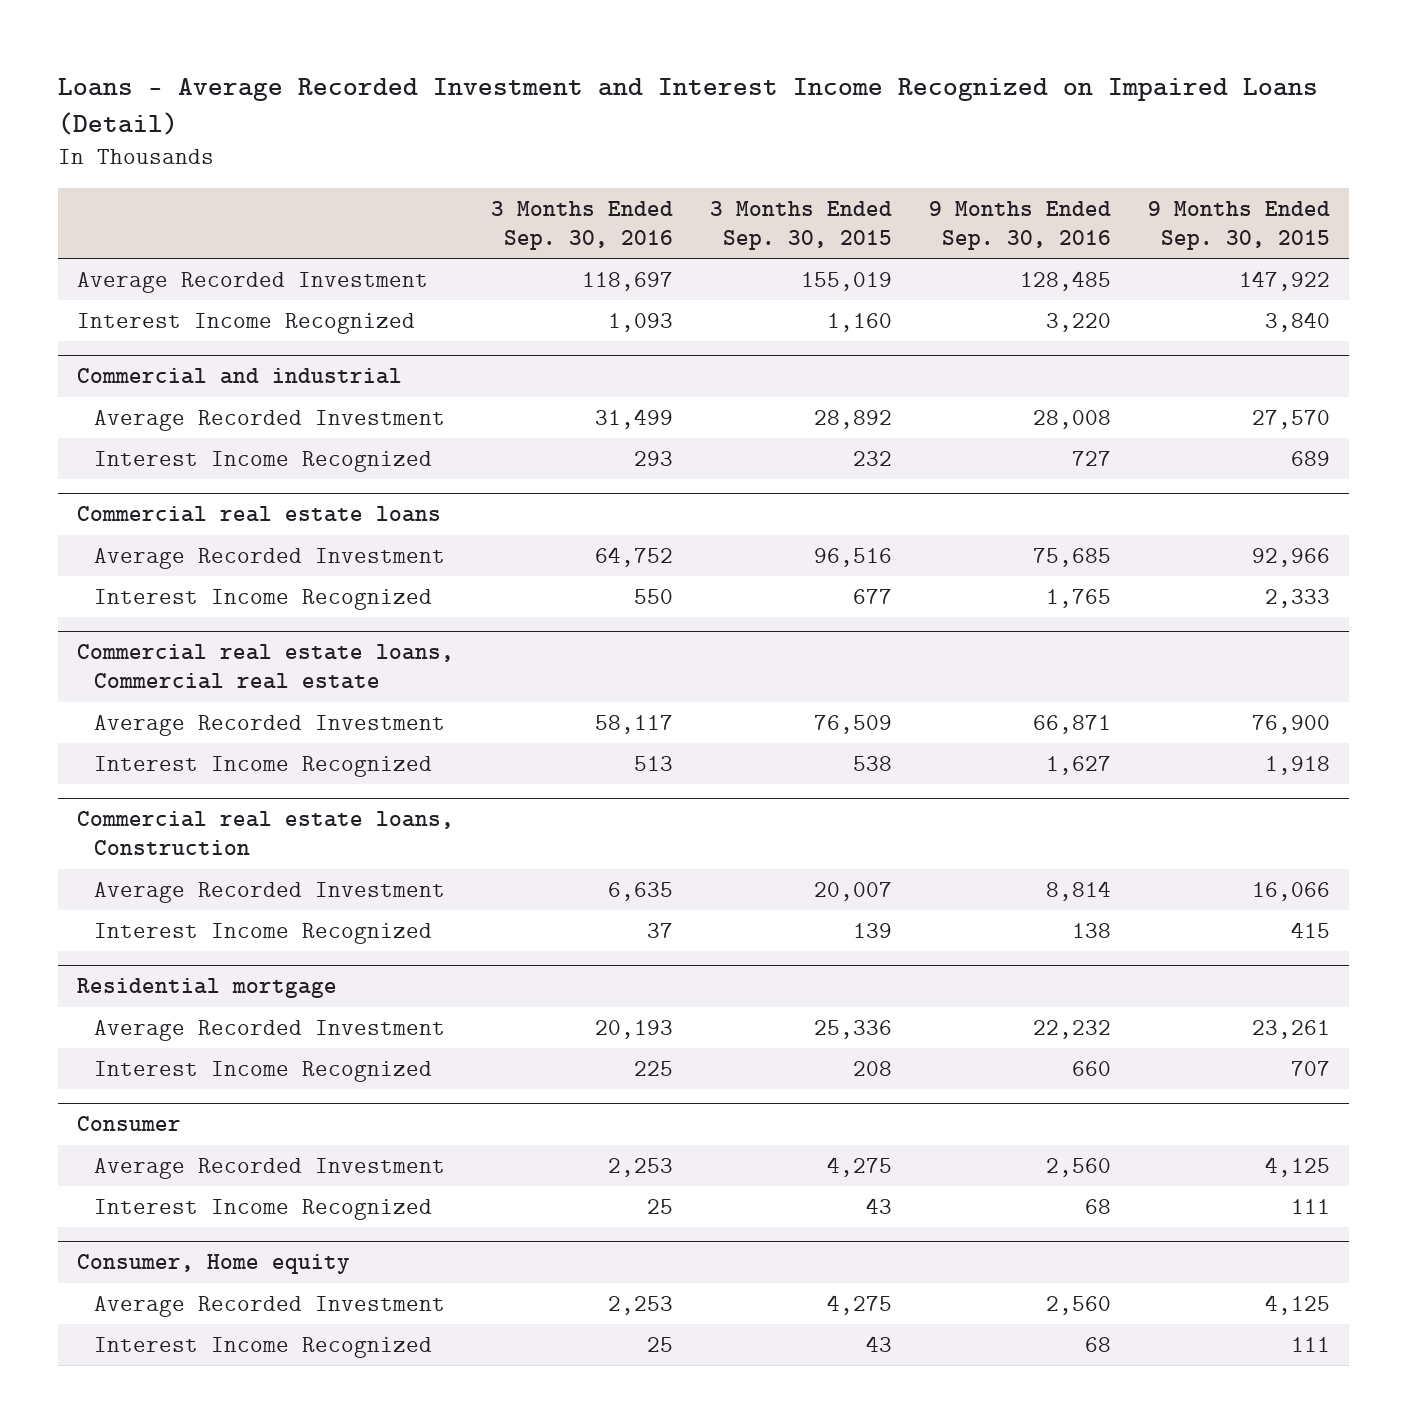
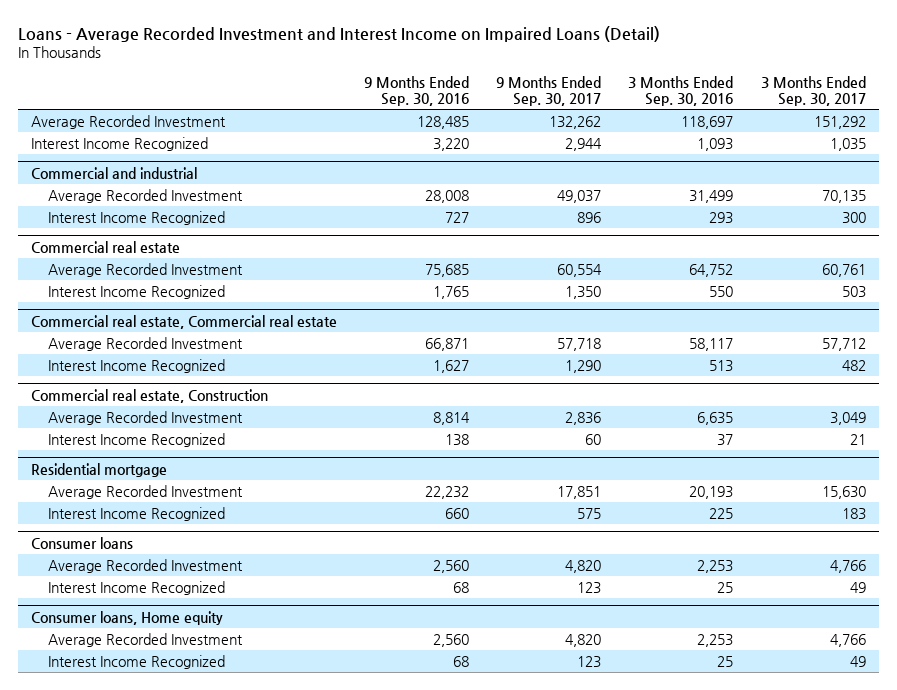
[58,78,1319,136] Loans - Average Recorded Investment and Interest Income Recognized on Impaired Loans (Detail) -> [17,25,660,42] Loans - Average Recorded Investment and Interest Income on Impaired Loans (Detail)
[709,201,892,250] 3 Months Ended Sep. 30, 2015 -> none
[1148,201,1331,250] 9 Months Ended Sep. 30, 2015 -> none
none -> [496,75,602,106] 9 Months Ended Sep. 30, 2017
none -> [760,75,866,106] 3 Months Ended Sep. 30, 2017
[76,506,441,523] Commercial real estate loans -> [31,240,181,253] Commercial real estate
[76,644,454,690] Commercial real estate loans, Commercial real estate -> [31,314,338,329] Commercial real estate, Commercial real estate
[76,811,454,856] Commercial real estate loans, Construction -> [31,388,269,403] Commercial real estate, Construction
[76,1116,181,1132] Consumer -> [31,536,134,549] Consumer loans
[76,1254,350,1275] Consumer, Home equity -> [31,610,224,625] Consumer loans, Home equity

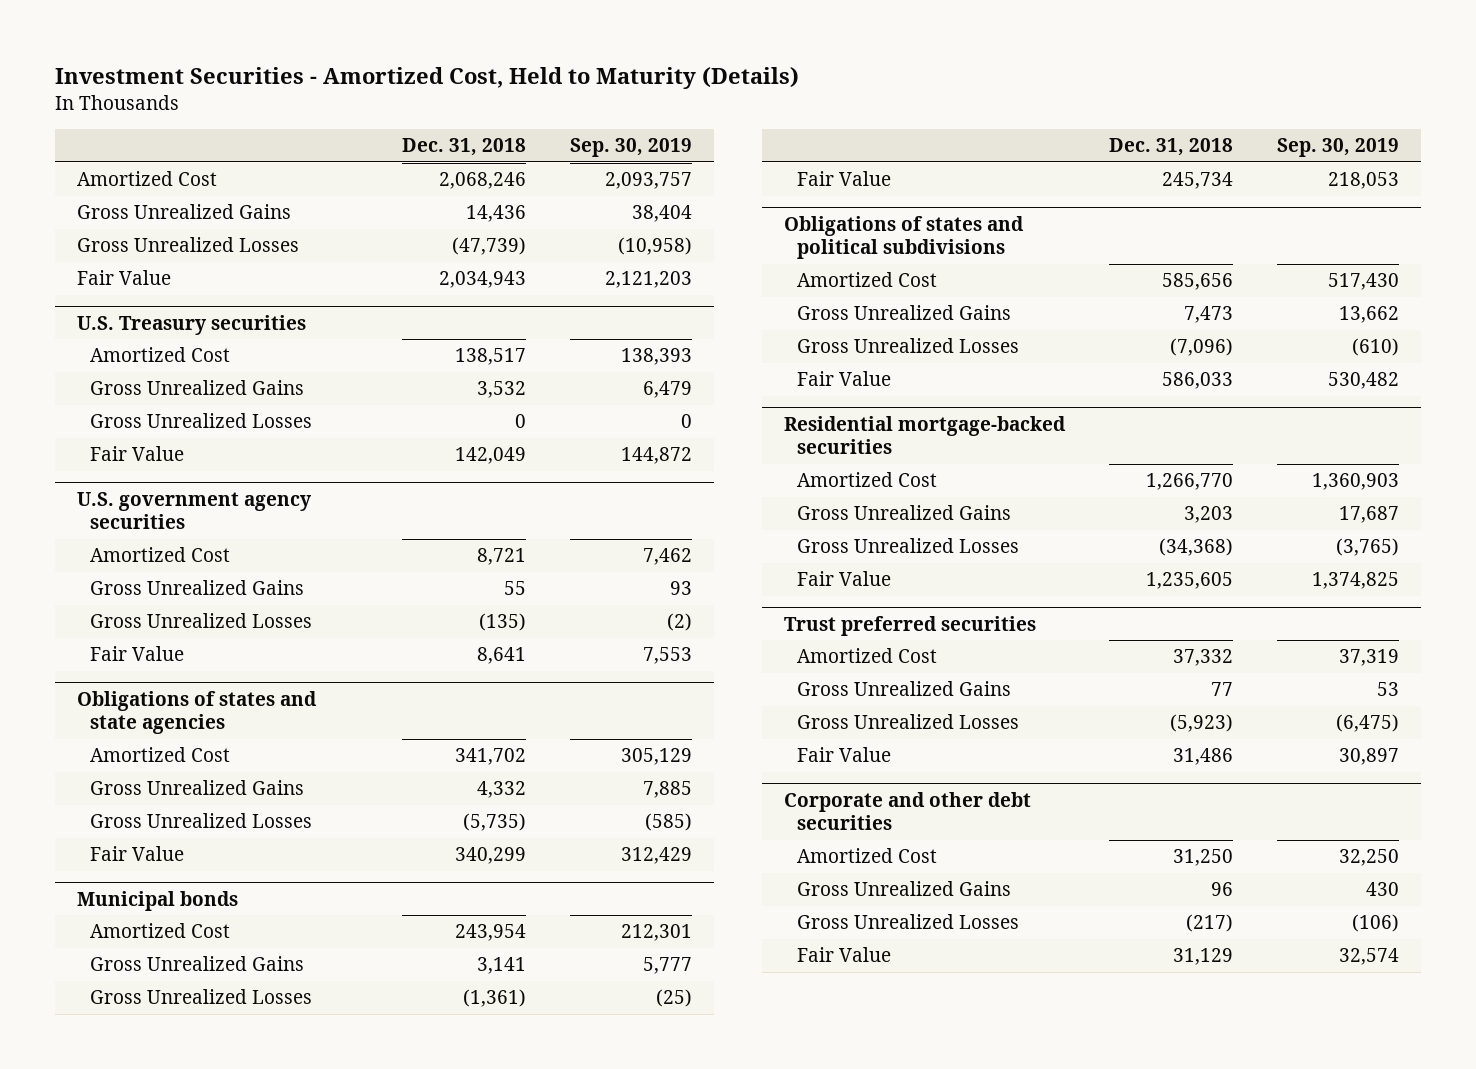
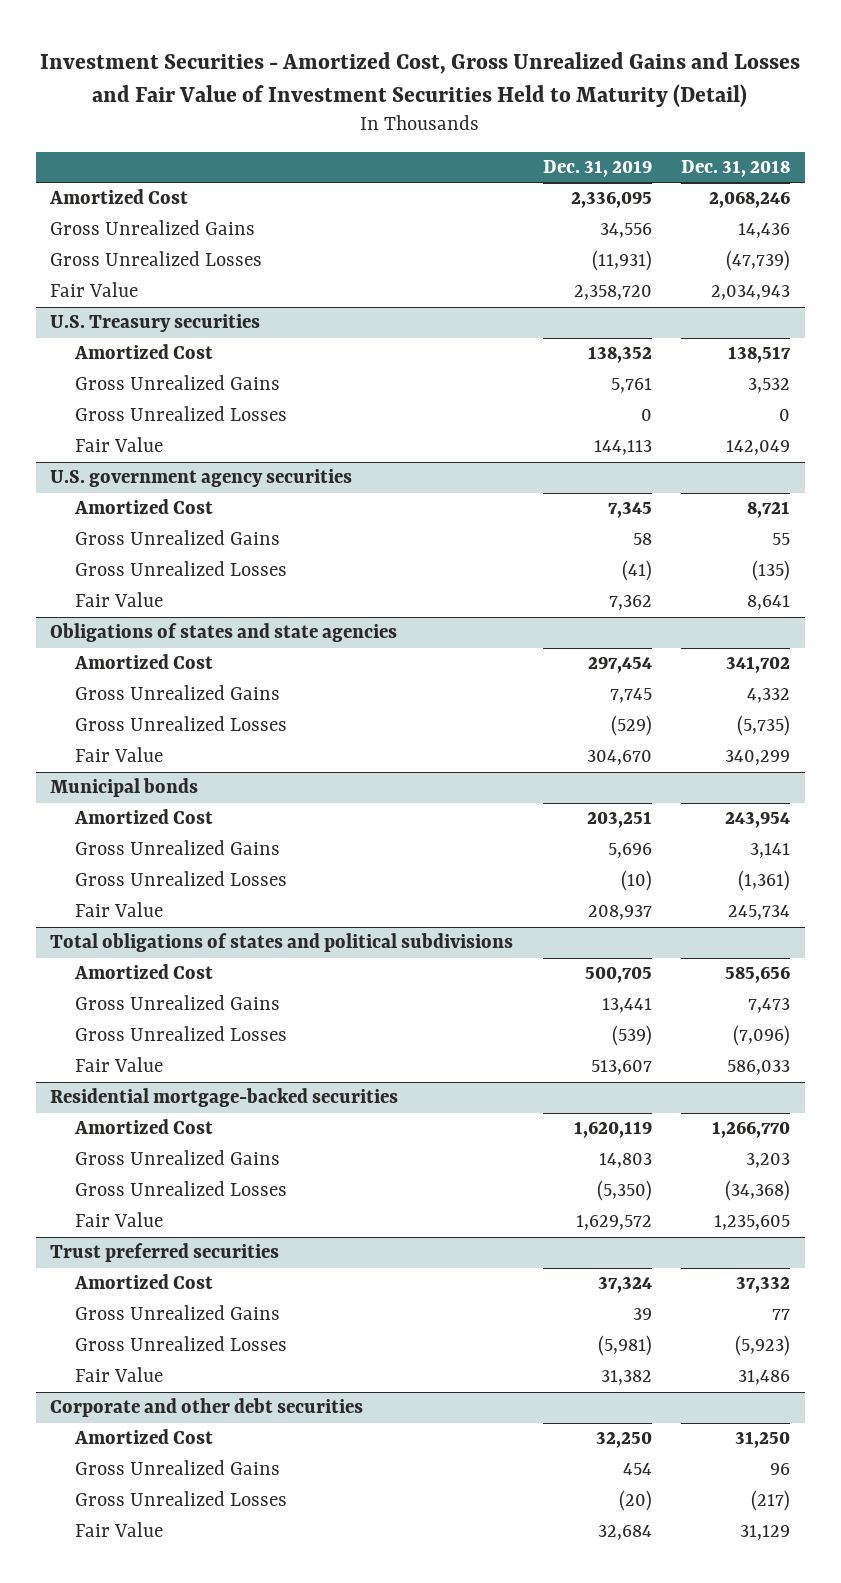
[54,67,799,90] Investment Securities - Amortized Cost, Held to Maturity (Details) -> [40,51,801,107] Investment Securities - Amortized Cost, Gross Unrealized Gains and Losses and Fair Value of Investment Securities Held to Maturity (Detail)
[570,138,693,158] Sep. 30, 2019 -> none
none -> [542,160,652,178] Dec. 31, 2019
[783,215,1024,259] Obligations of states and political subdivisions -> [50,933,514,953] Total obligations of states and political subdivisions

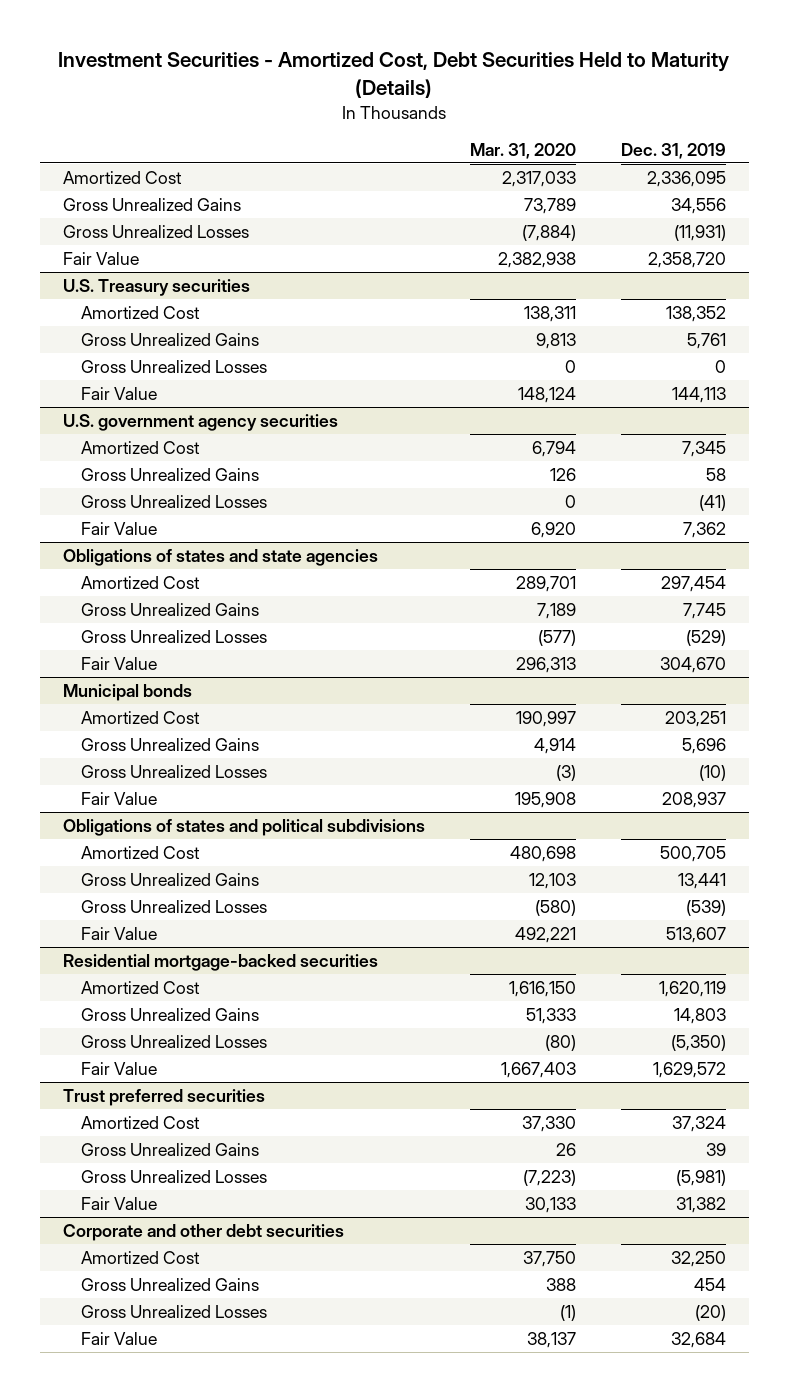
[40,51,801,107] Investment Securities - Amortized Cost, Gross Unrealized Gains and Losses and Fair Value of Investment Securities Held to Maturity (Detail) -> [58,52,730,98] Investment Securities - Amortized Cost, Debt Securities Held to Maturity (Details)
[681,160,791,178] Dec. 31, 2018 -> none
none -> [469,142,576,159] Mar. 31, 2020
[50,933,514,953] Total obligations of states and political subdivisions -> [62,818,425,836] Obligations of states and political subdivisions

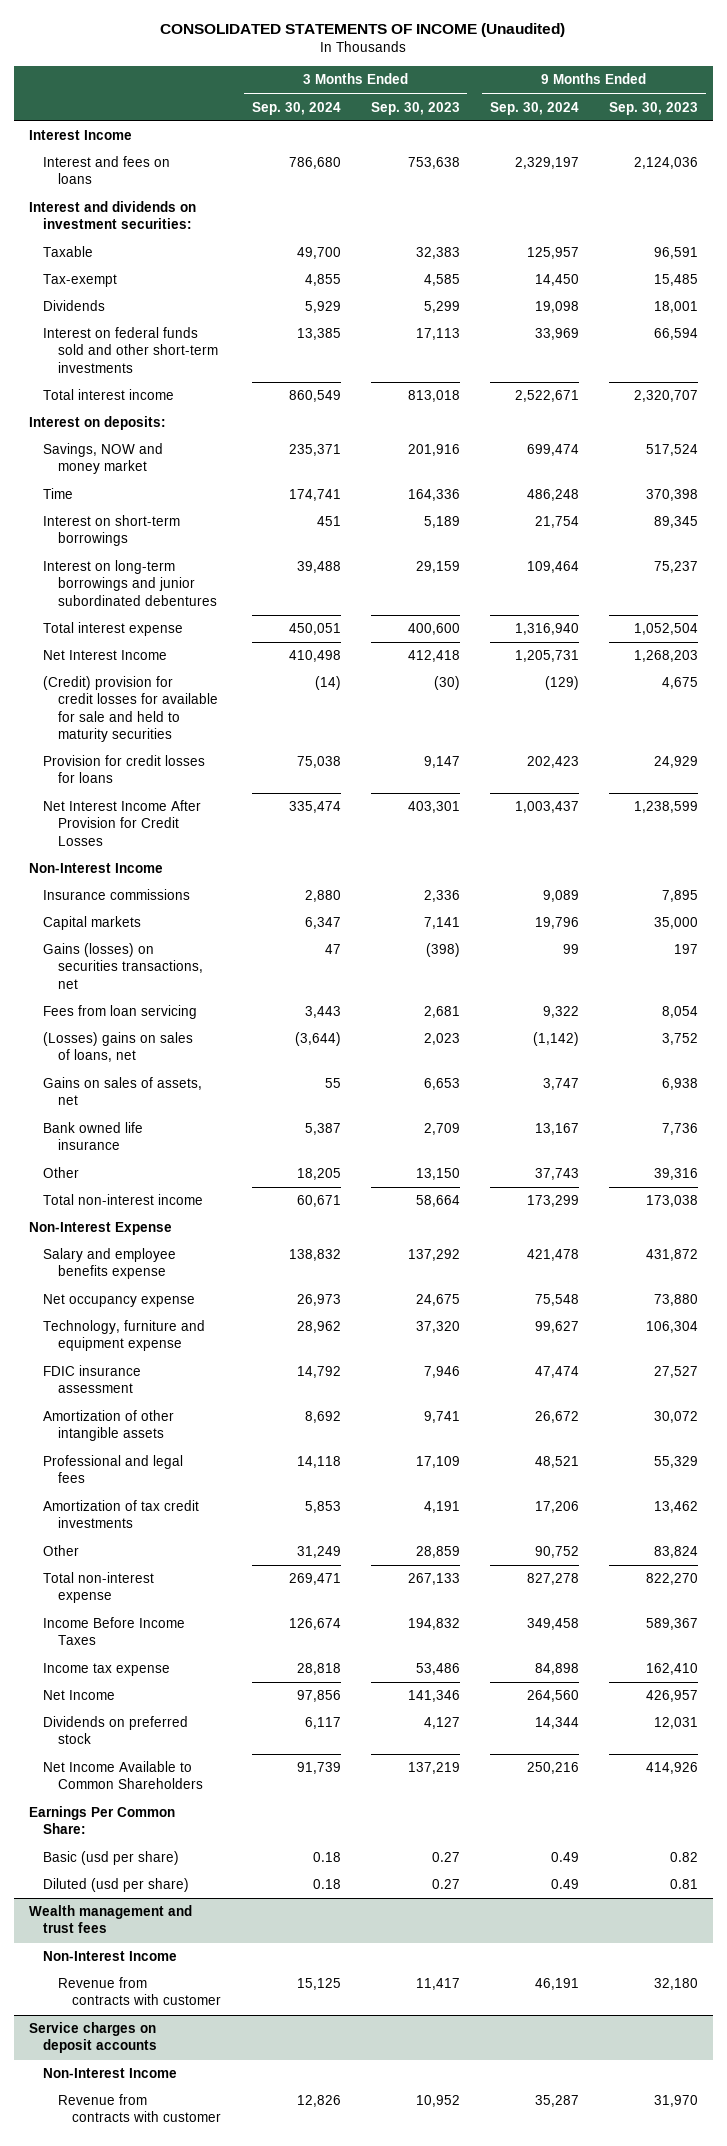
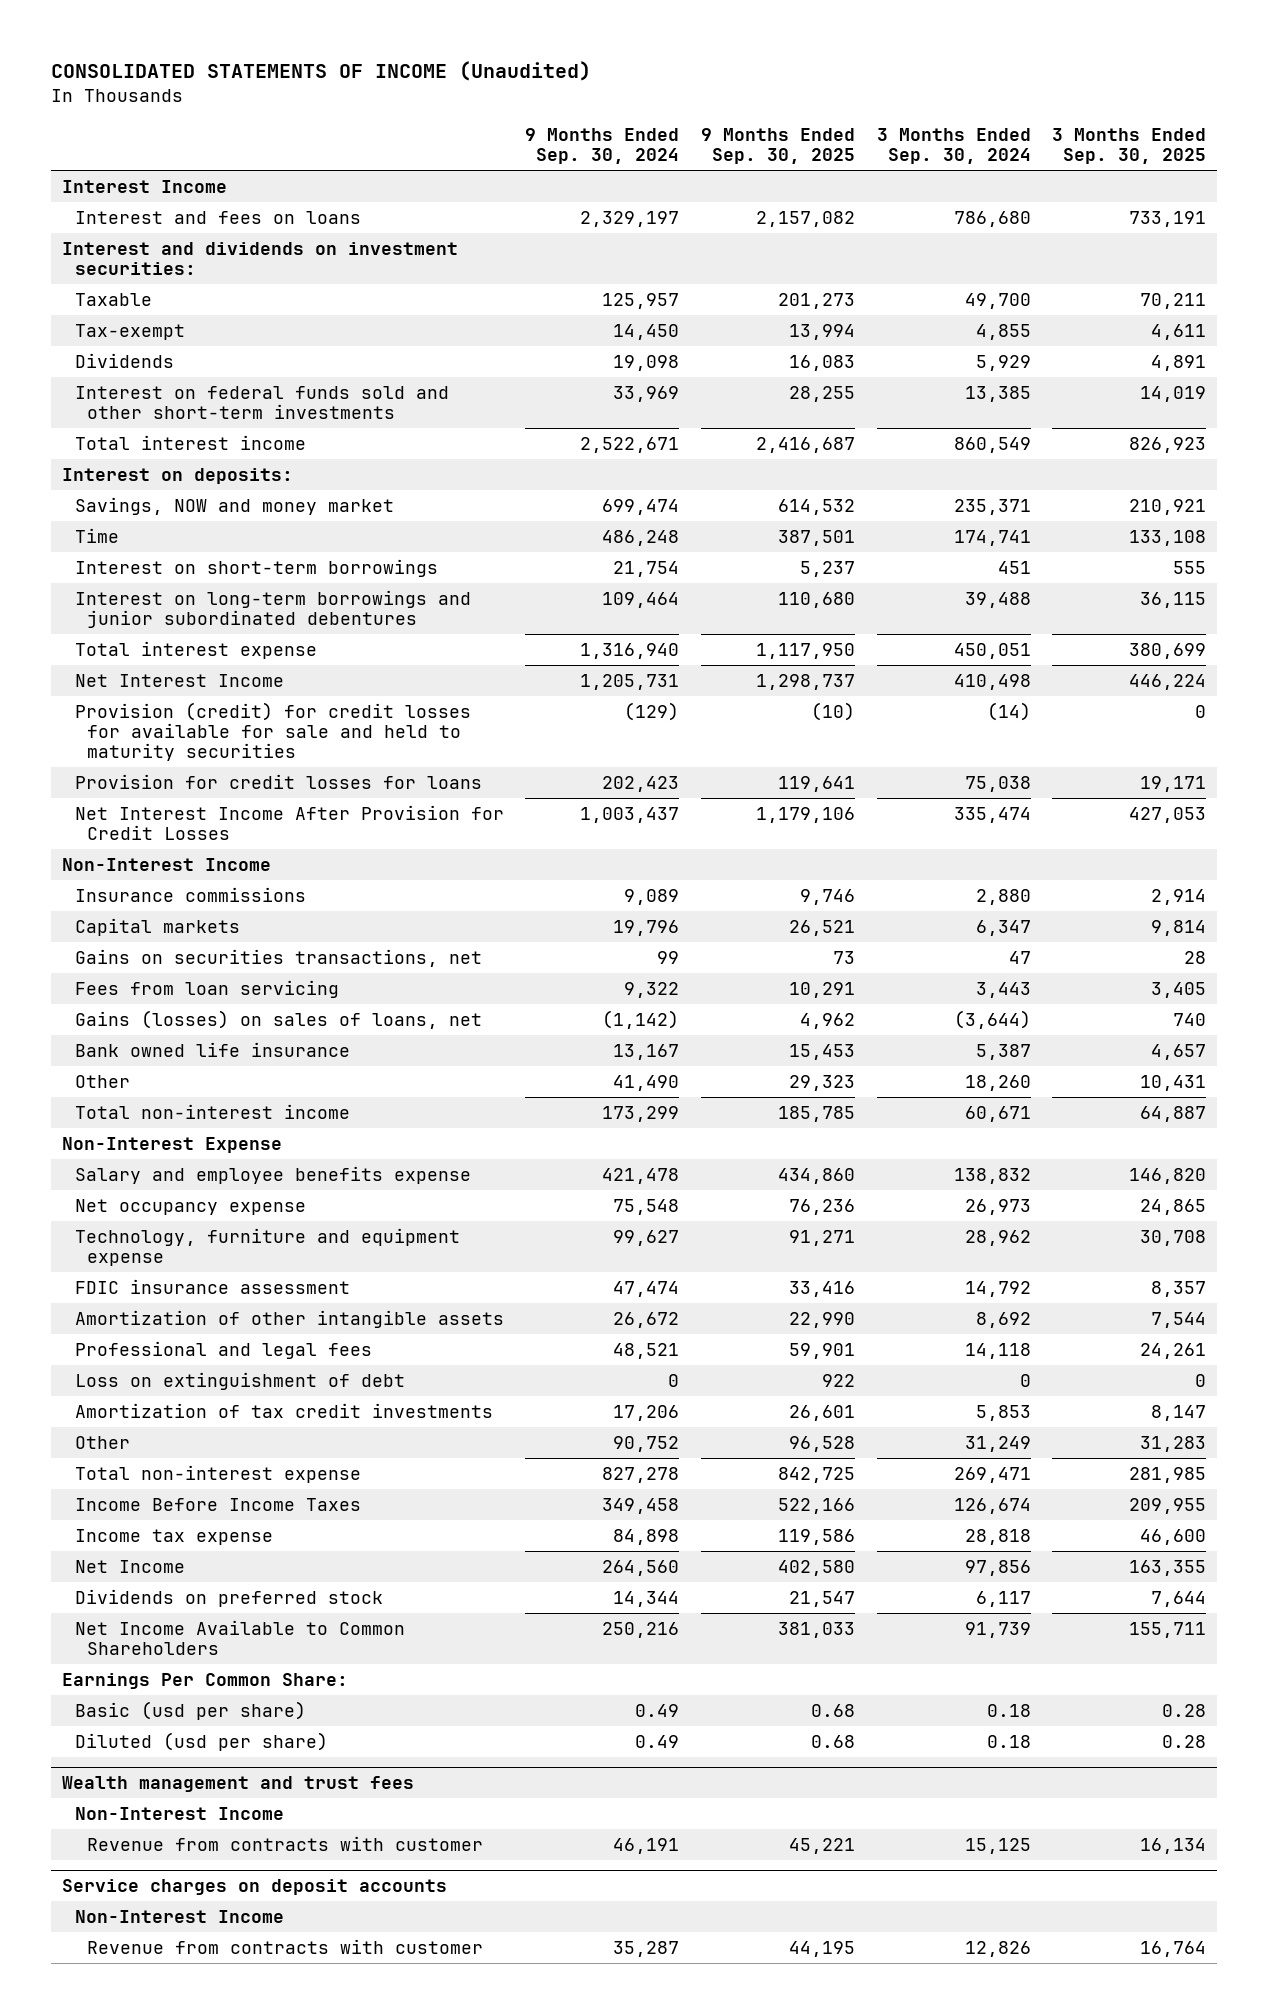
[370,101,460,115] Sep. 30, 2023 -> none
[609,101,699,115] Sep. 30, 2023 -> none
none -> [700,128,855,165] 9 Months Ended Sep. 30, 2025
none -> [1052,128,1207,165] 3 Months Ended Sep. 30, 2025
[43,676,218,742] (Credit) provision for credit losses for available for sale and held to maturity securities -> [74,701,471,762] Provision (credit) for credit losses for available for sale and held to maturity securities
[43,943,203,989] Gains (losses) on securities transactions, net -> [74,948,482,967] Gains on securities transactions, net
[43,1077,203,1106] Gains on sales of assets, net -> none
[43,1032,194,1063] (Losses) gains on sales of loans, net -> [74,1009,482,1029] Gains (losses) on sales of loans, net
[296,1168,341,1181] 18,205 -> [964,1074,1031,1091] 18,260
[534,1168,579,1181] 37,743 -> [613,1074,680,1091] 41,490
none -> [74,1371,405,1390] Loss on extinguishment of debt

